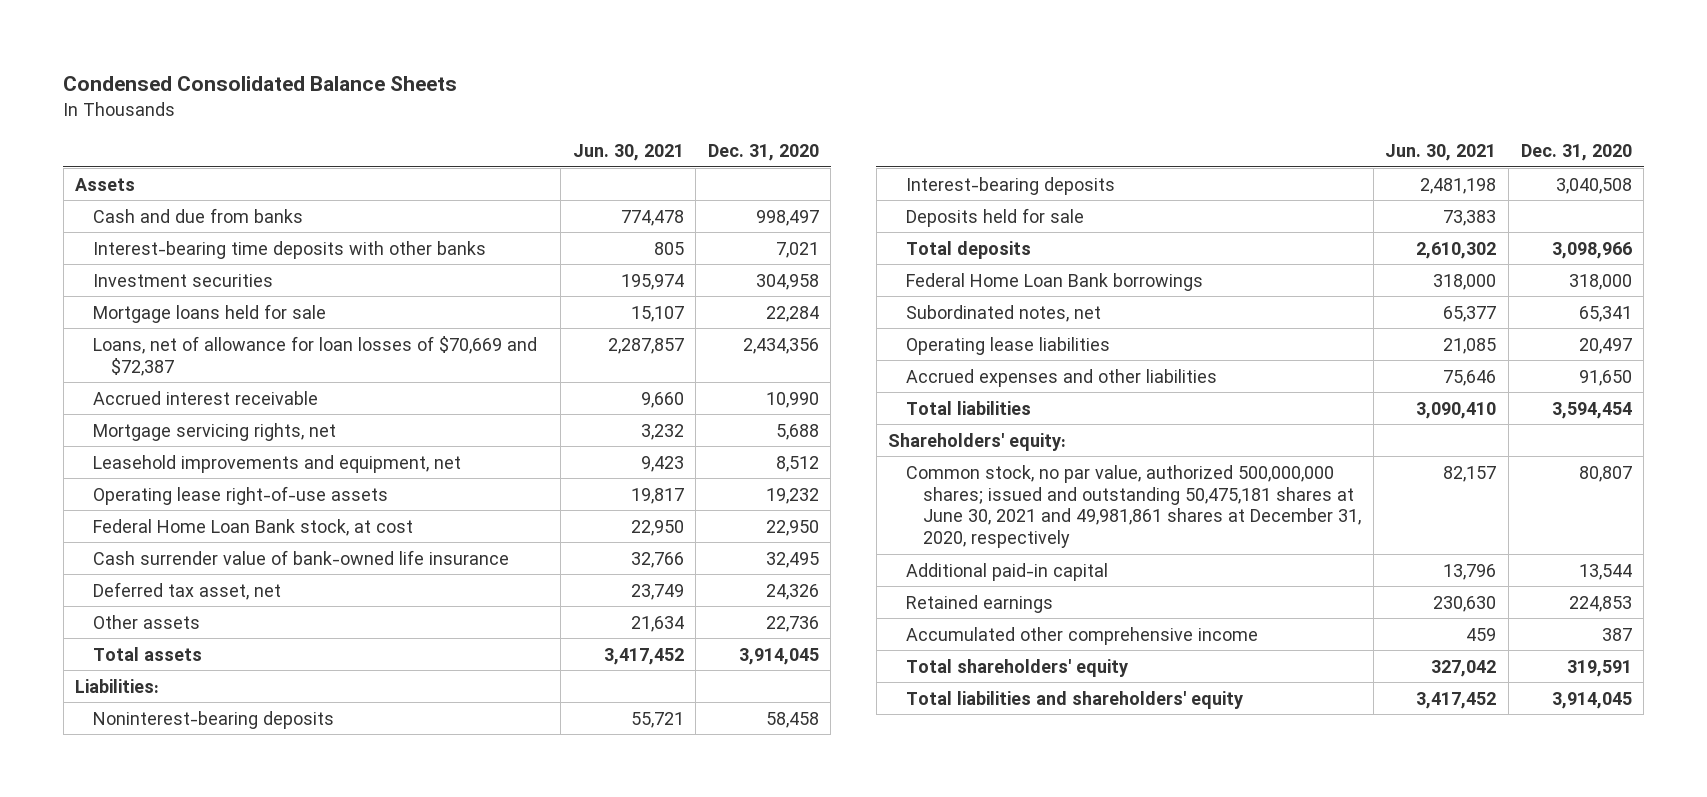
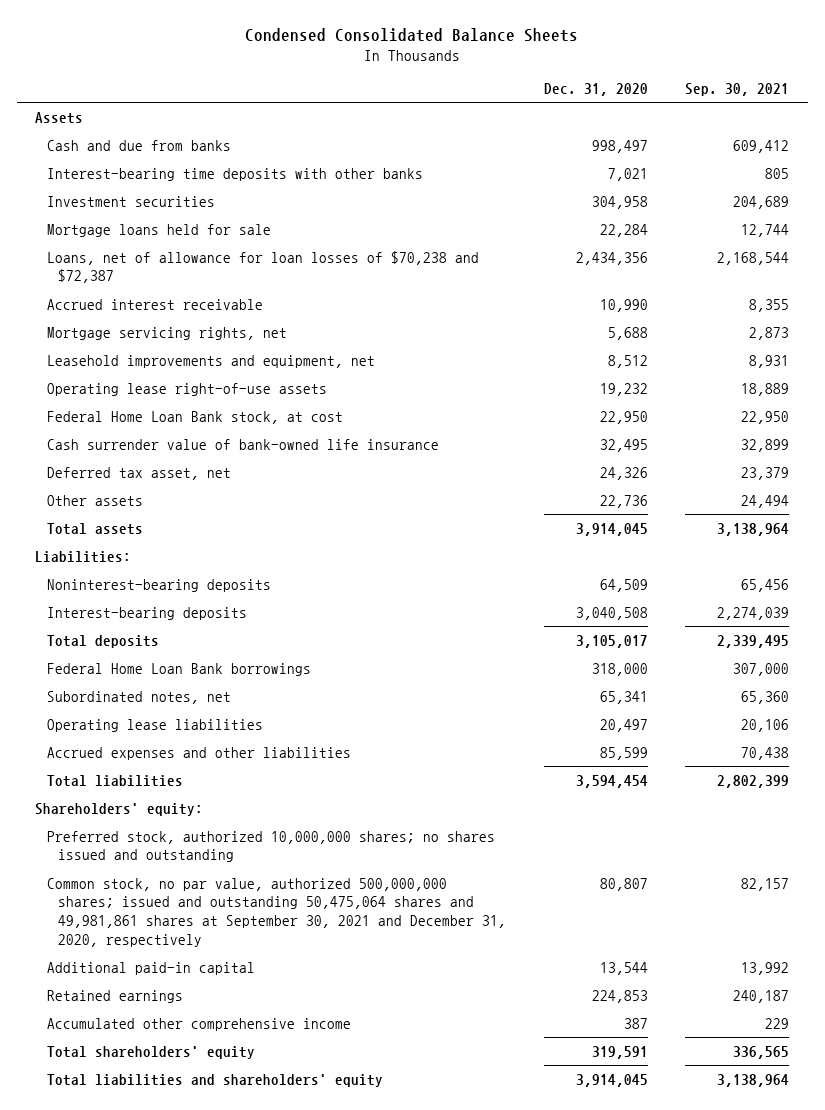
[572,143,684,161] Jun. 30, 2021 -> none
none -> [685,82,790,96] Sep. 30, 2021
[92,335,537,376] Loans, net of allowance for loan losses of $70,669 and $72,387 -> [46,250,479,284] Loans, net of allowance for loan losses of $70,238 and $72,387
[765,711,819,728] 58,458 -> [599,578,648,592] 64,509
[905,207,1084,227] Deposits held for sale -> none
[1551,241,1632,259] 3,098,966 -> [575,634,648,648] 3,105,017
[1578,369,1632,386] 91,650 -> [599,746,648,760] 85,599
none -> [46,830,495,863] Preferred stock, authorized 10,000,000 shares; no shares issued and outstanding
[905,464,1362,549] Common stock, no par value, authorized 500,000,000 shares; issued and outstanding 50,475,181 shares at June 30, 2021 and 49,981,861 shares at December 31, 2020, respectively -> [46,877,506,948] Common stock, no par value, authorized 500,000,000 shares; issued and outstanding 50,475,064 shares and 49,981,861 shares at September 30, 2021 and December 31, 2020, respectively

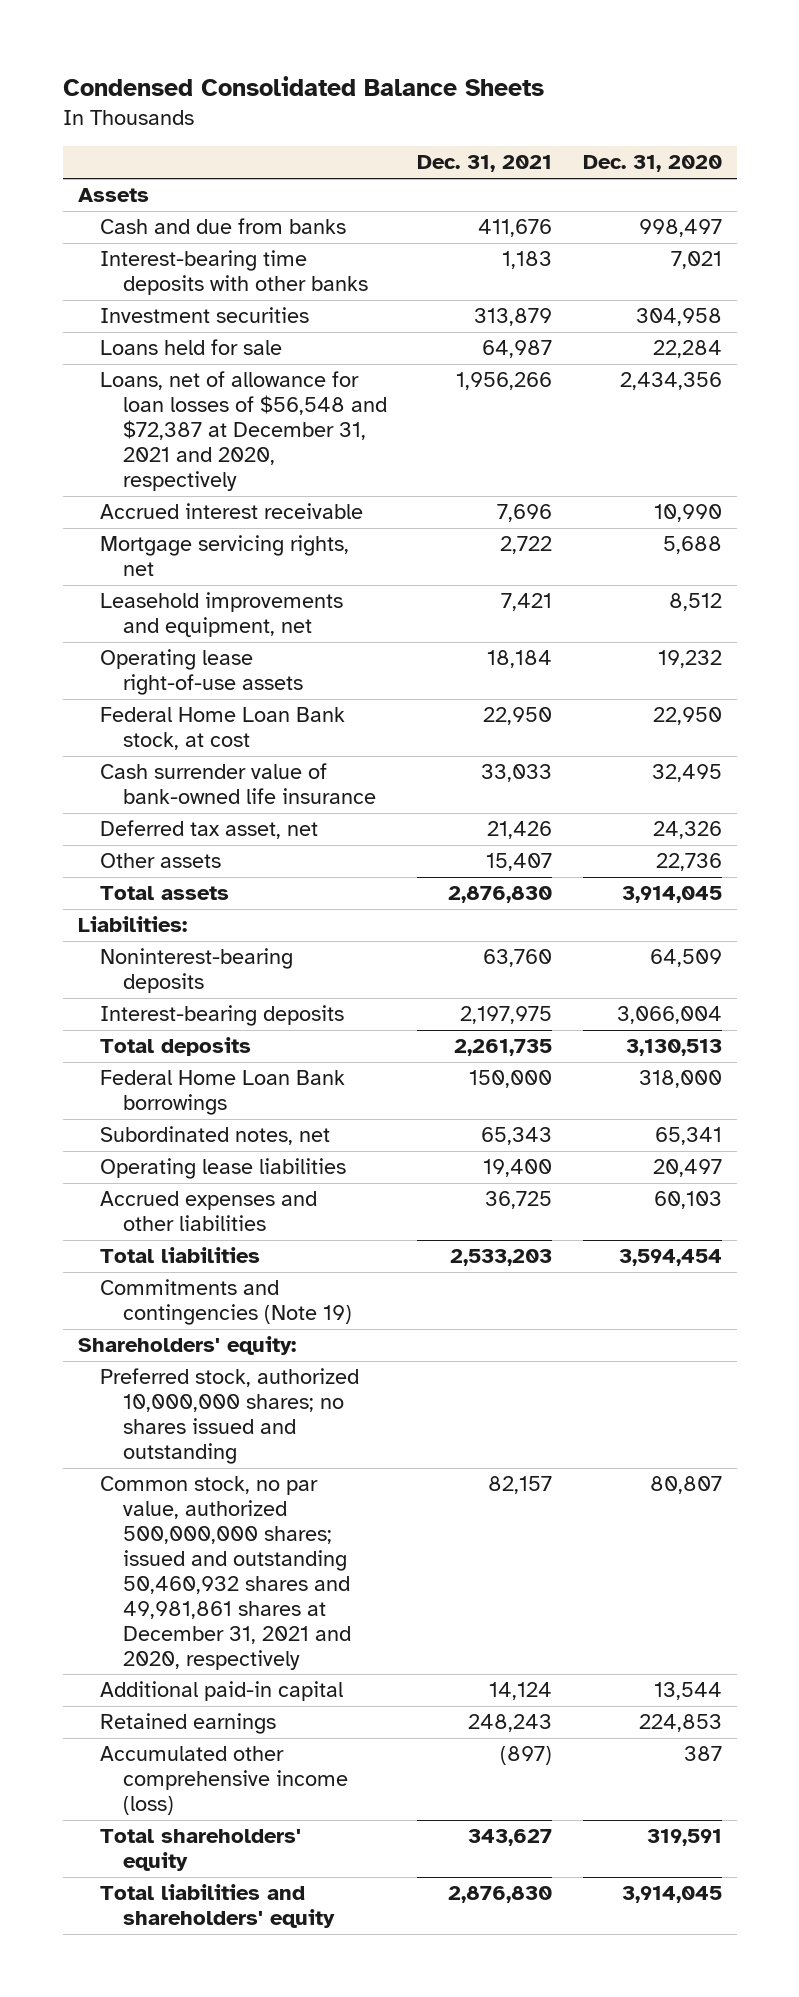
[685,82,790,96] Sep. 30, 2021 -> none
none -> [417,155,553,173] Dec. 31, 2021
[46,223,271,237] Mortgage loans held for sale -> [100,339,283,356] Loans held for sale
[46,250,479,284] Loans, net of allowance for loan losses of $70,238 and $72,387 -> [100,371,388,491] Loans, net of allowance for loan losses of $56,548 and $72,387 at December 31, 2021 and 2020, respectively
[575,606,648,620] 3,040,508 -> [616,1006,722,1025] 3,066,004
[575,634,648,648] 3,105,017 -> [625,1039,722,1057] 3,130,513
[599,746,648,760] 85,599 -> [653,1191,722,1210] 60,103
none -> [100,1279,353,1326] Commitments and contingencies (Note 19)
[46,877,506,948] Common stock, no par value, authorized 500,000,000 shares; issued and outstanding 50,475,064 shares and 49,981,861 shares at September 30, 2021 and December 31, 2020, respectively -> [100,1476,352,1670] Common stock, no par value, authorized 500,000,000 shares; issued and outstanding 50,460,932 shares and 49,981,861 shares at December 31, 2021 and 2020, respectively
[46,1017,351,1031] Accumulated other comprehensive income -> [100,1746,349,1816] Accumulated other comprehensive income (loss)

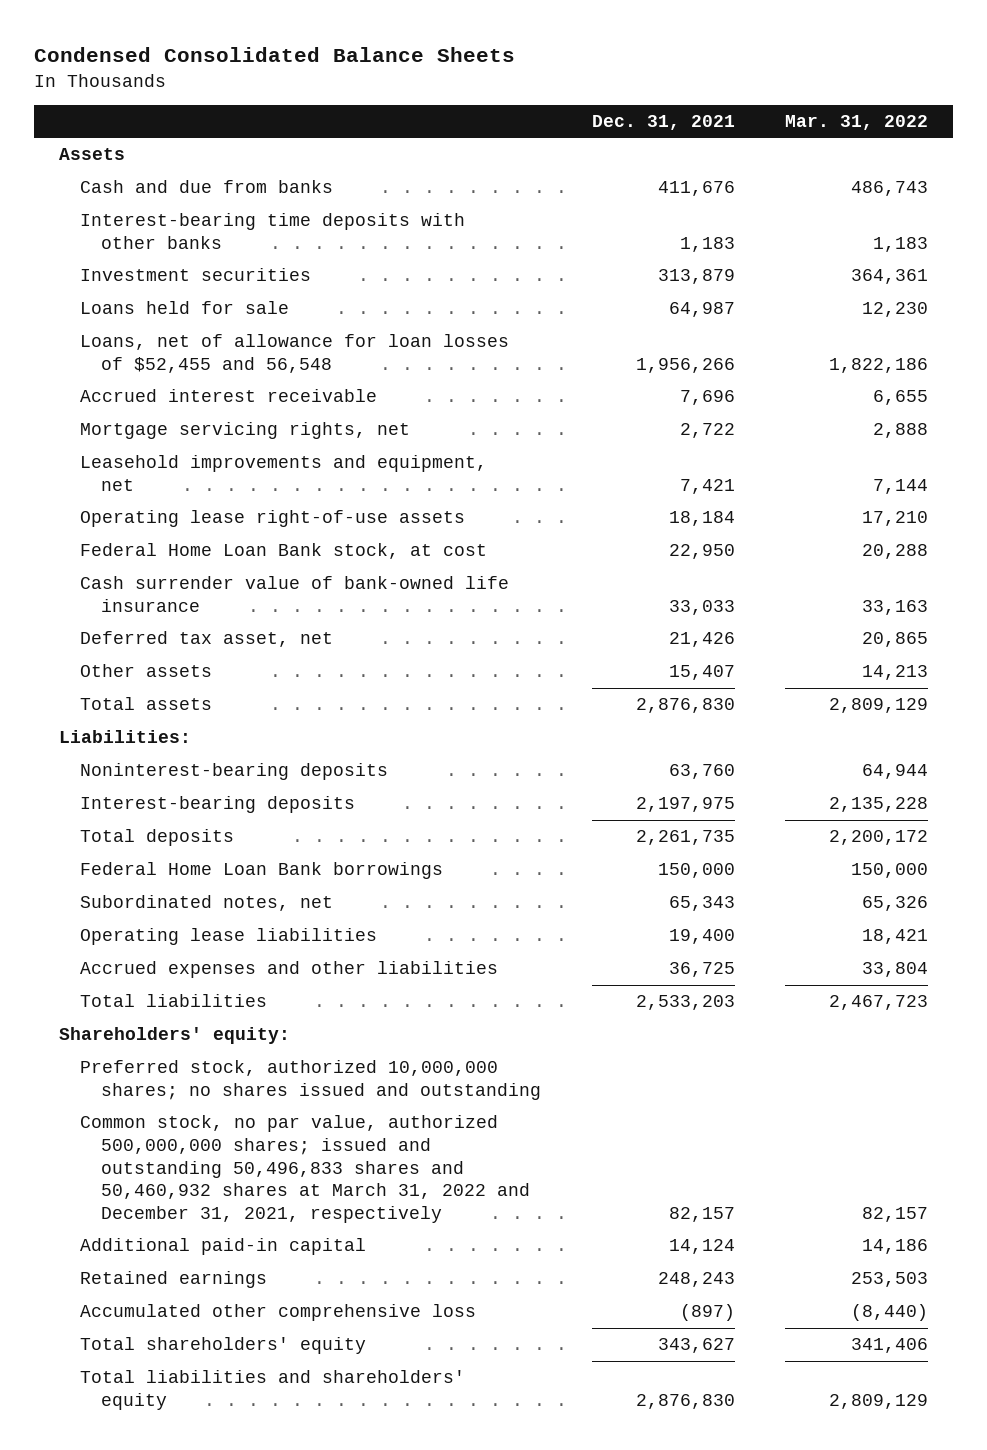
[582,155,722,173] Dec. 31, 2020 -> none
none -> [784,115,928,131] Mar. 31, 2022
[100,371,388,491] Loans, net of allowance for loan losses of $56,548 and $72,387 at December 31, 2021 and 2020, respectively -> [80,334,510,373] Loans, net of allowance for loan losses of $52,455 and 56,548
[100,1279,353,1326] Commitments and contingencies (Note 19) -> none
[100,1476,352,1670] Common stock, no par value, authorized 500,000,000 shares; issued and outstanding 50,460,932 shares and 49,981,861 shares at December 31, 2021 and 2020, respectively -> [80,1115,531,1223] Common stock, no par value, authorized 500,000,000 shares; issued and outstanding 50,496,833 shares and 50,460,932 shares at March 31, 2022 and December 31, 2021, respectively
[100,1746,349,1816] Accumulated other comprehensive income (loss) -> [80,1304,477,1322] Accumulated other comprehensive loss

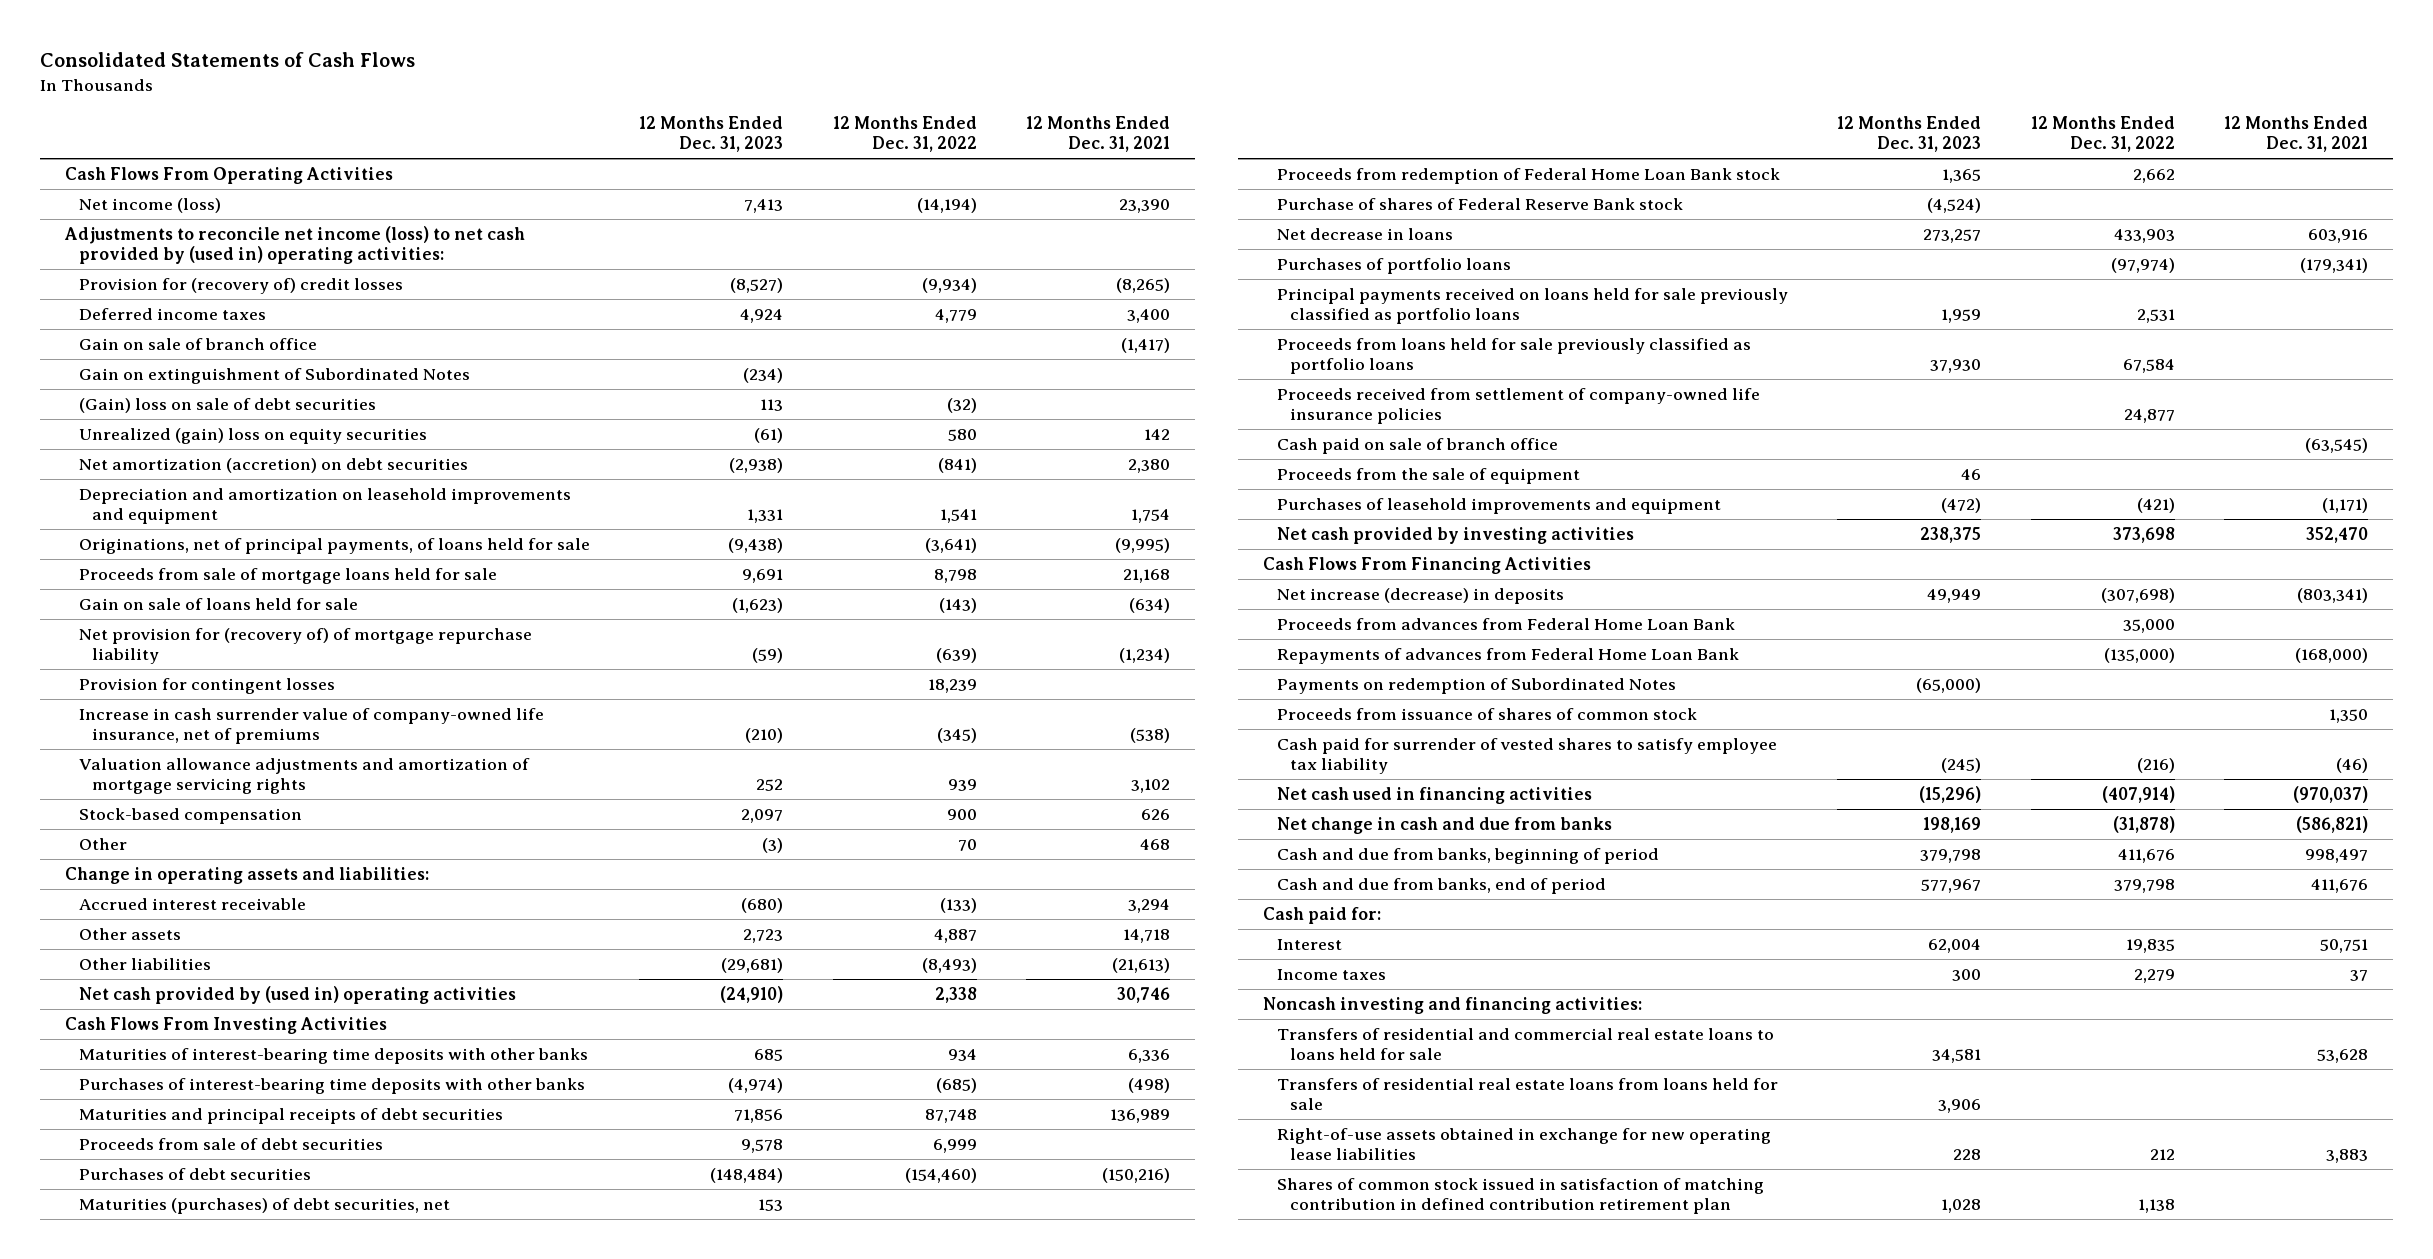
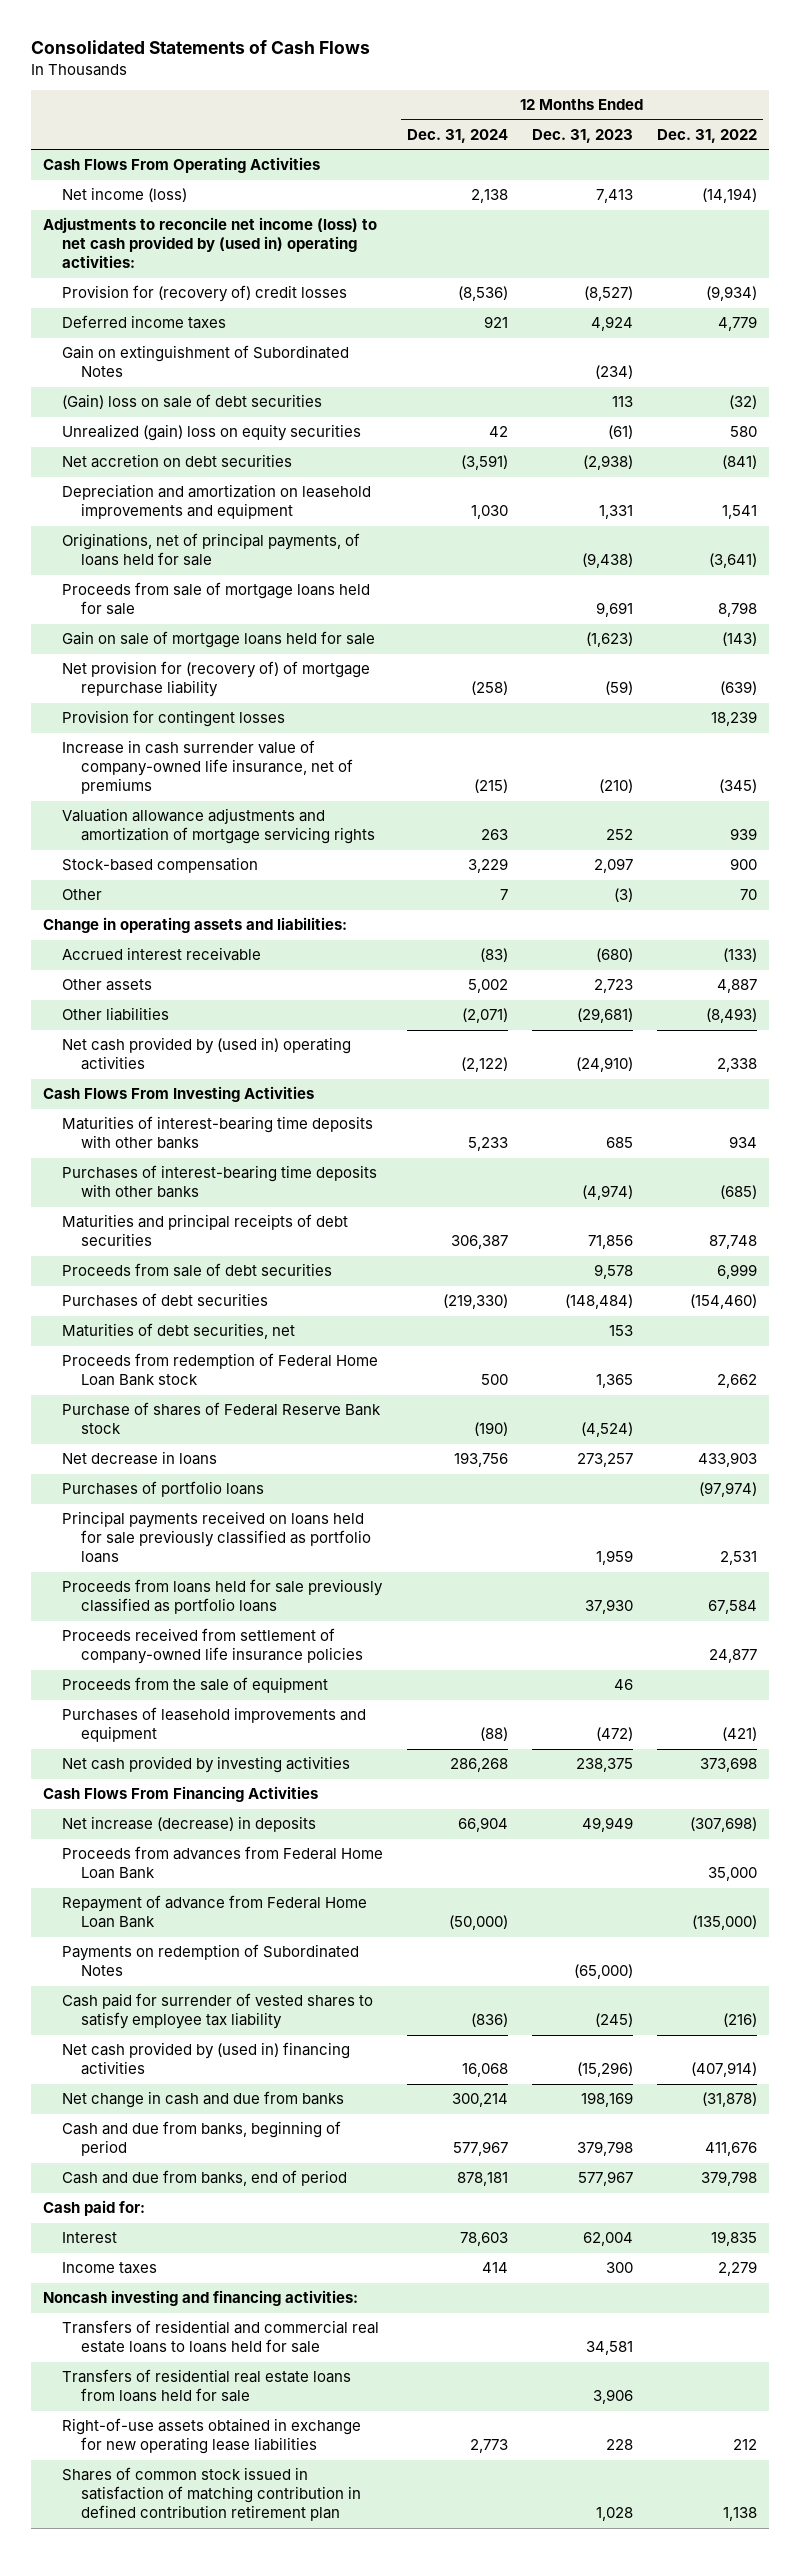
[1025,116,1170,153] 12 Months Ended Dec. 31, 2021 -> none
none -> [406,129,508,144] Dec. 31, 2024
[78,337,317,350] Gain on sale of branch office -> none
[78,457,468,473] Net amortization (accretion) on debt securities -> [61,454,292,469] Net accretion on debt securities
[78,597,358,610] Gain on sale of loans held for sale -> [61,631,375,649] Gain on sale of mortgage loans held for sale
[78,1197,450,1214] Maturities (purchases) of debt securities, net -> [61,1323,295,1340] Maturities of debt securities, net
[1276,437,1558,454] Cash paid on sale of branch office -> none
[1276,647,1739,664] Repayments of advances from Federal Home Loan Bank -> [61,1895,367,1929] Repayment of advance from Federal Home Loan Bank
[1276,707,1697,720] Proceeds from issuance of shares of common stock -> none
[1276,786,1592,804] Net cash used in financing activities -> [61,2042,350,2076] Net cash provided by (used in) financing activities

